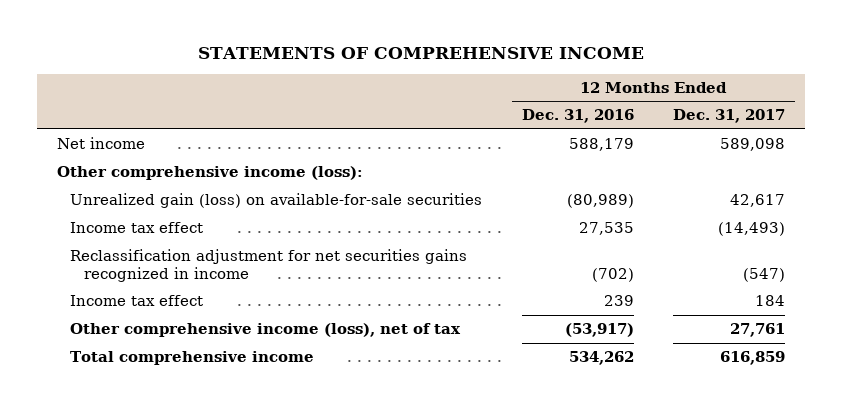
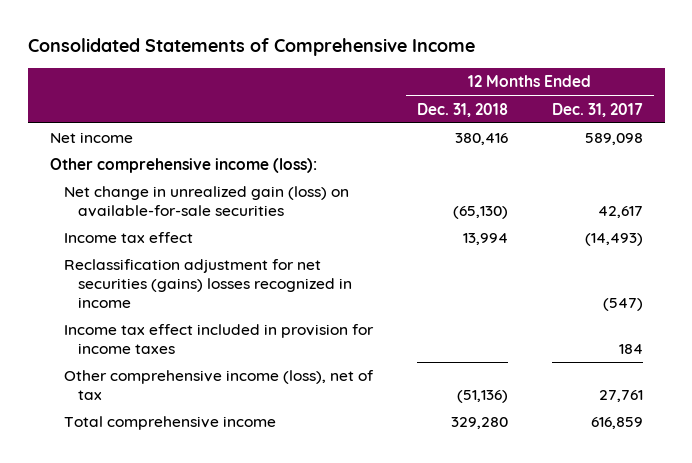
[197,47,644,60] STATEMENTS OF COMPREHENSIVE INCOME -> [27,37,475,56] Consolidated Statements of Comprehensive Income
[521,109,634,124] Dec. 31, 2016 -> none
none -> [416,102,508,117] Dec. 31, 2018
[70,193,483,209] Unrealized gain (loss) on available-for-sale securities -> [63,186,349,218] Net change in unrealized gain (loss) on available-for-sale securities
[70,249,468,282] Reclassification adjustment for net securities gains recognized in income -> [63,259,352,308] Reclassification adjustment for net securities (gains) losses recognized in income
[70,295,204,307] Income tax effect -> [63,324,374,355] Income tax effect included in provision for income taxes

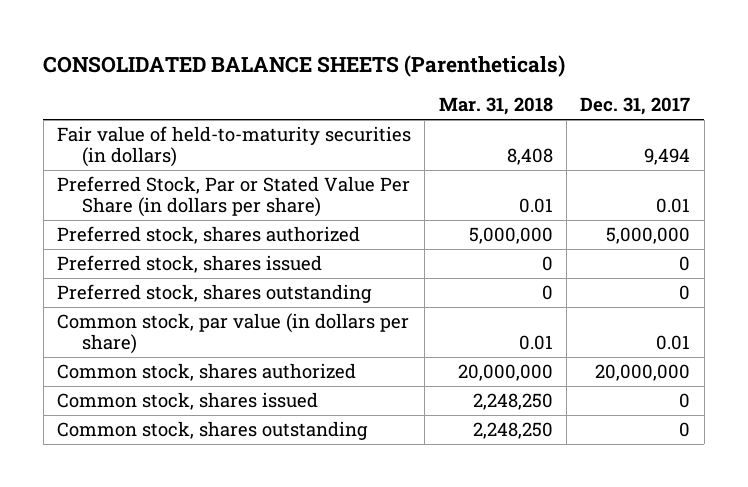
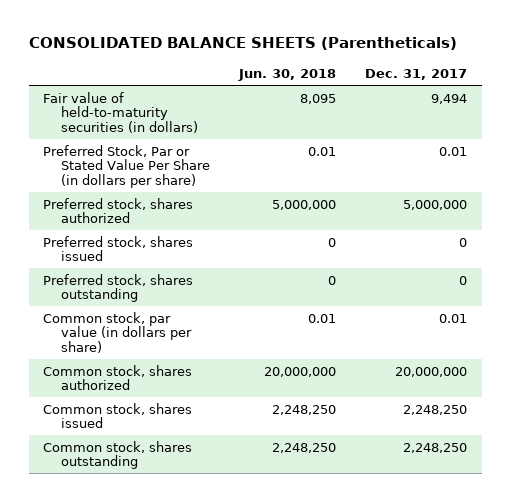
[438,97,553,116] Mar. 31, 2018 -> none
none -> [238,68,337,81] Jun. 30, 2018
[679,393,691,409] 0 -> [403,404,468,415] 2,248,250
[679,422,691,438] 0 -> [403,442,468,453] 2,248,250

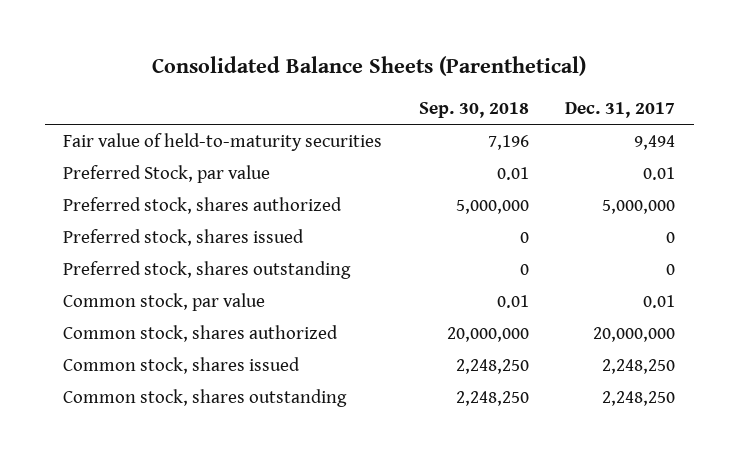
[28,37,457,51] CONSOLIDATED BALANCE SHEETS (Parentheticals) -> [152,56,587,77] Consolidated Balance Sheets (Parenthetical)
[238,68,337,81] Jun. 30, 2018 -> none
none -> [418,101,529,118] Sep. 30, 2018
[43,91,198,133] Fair value of held-to-maturity securities (in dollars) -> [62,132,382,151] Fair value of held-to-maturity securities
[43,144,210,188] Preferred Stock, Par or Stated Value Per Share (in dollars per share) -> [62,164,270,183] Preferred Stock, par value
[43,311,192,353] Common stock, par value (in dollars per share) -> [62,292,265,311] Common stock, par value

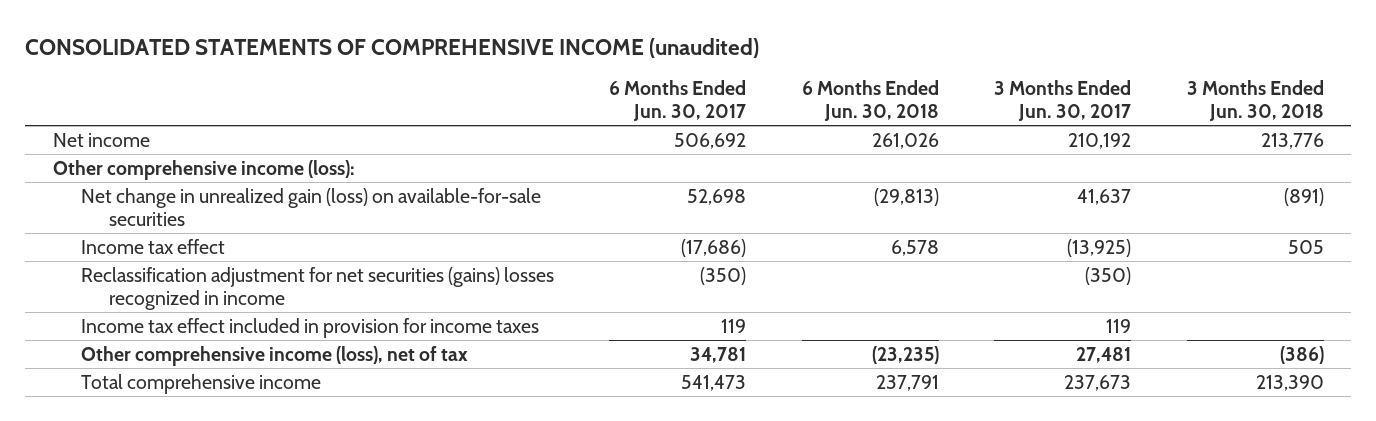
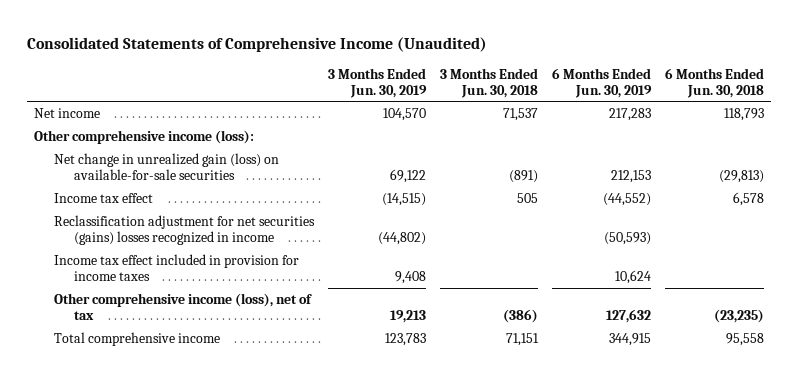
[24,38,759,59] CONSOLIDATED STATEMENTS OF COMPREHENSIVE INCOME (unaudited) -> [27,36,488,52] Consolidated Statements of Comprehensive Income (Unaudited)
[609,80,747,122] 6 Months Ended Jun. 30, 2017 -> none
[994,80,1132,122] 3 Months Ended Jun. 30, 2017 -> none
none -> [327,67,427,98] 3 Months Ended Jun. 30, 2019
none -> [552,67,653,98] 6 Months Ended Jun. 30, 2019
[871,132,939,149] 261,026 -> [724,107,765,121] 118,793
[1260,132,1324,149] 213,776 -> [503,107,539,121] 71,537
[875,374,939,391] 237,791 -> [726,332,765,346] 95,558
[1255,374,1324,391] 213,390 -> [506,332,540,346] 71,151

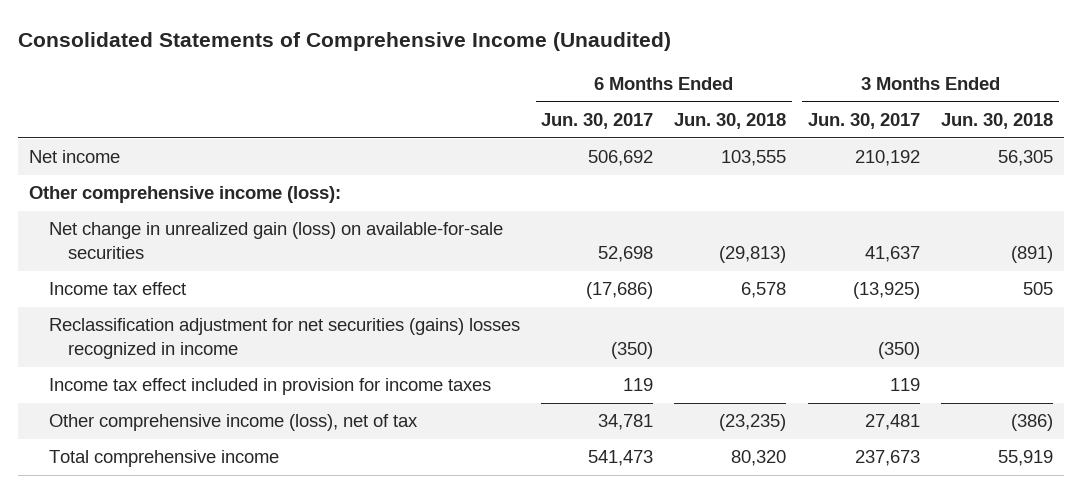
[327,67,427,98] 3 Months Ended Jun. 30, 2019 -> none
[552,67,653,98] 6 Months Ended Jun. 30, 2019 -> none
none -> [541,112,654,129] Jun. 30, 2017
none -> [807,112,920,129] Jun. 30, 2017
[503,107,539,121] 71,537 -> [998,150,1054,167] 56,305
[724,107,765,121] 118,793 -> [721,150,787,167] 103,555
[506,332,540,346] 71,151 -> [998,450,1054,467] 55,919
[726,332,765,346] 95,558 -> [731,450,787,467] 80,320

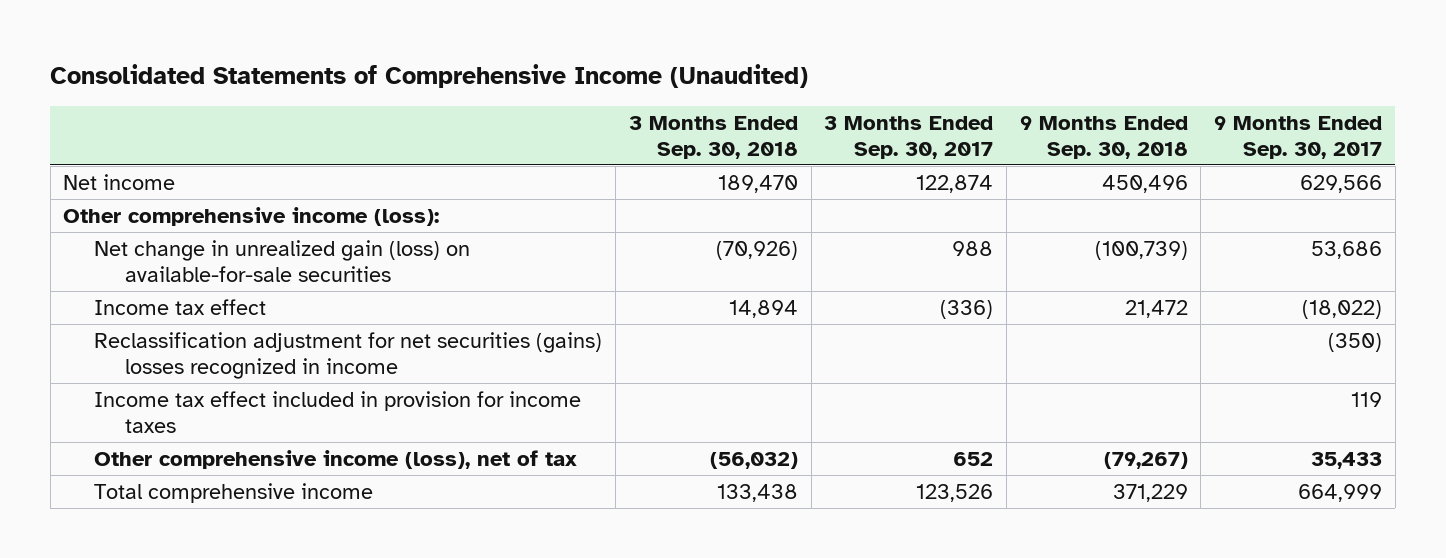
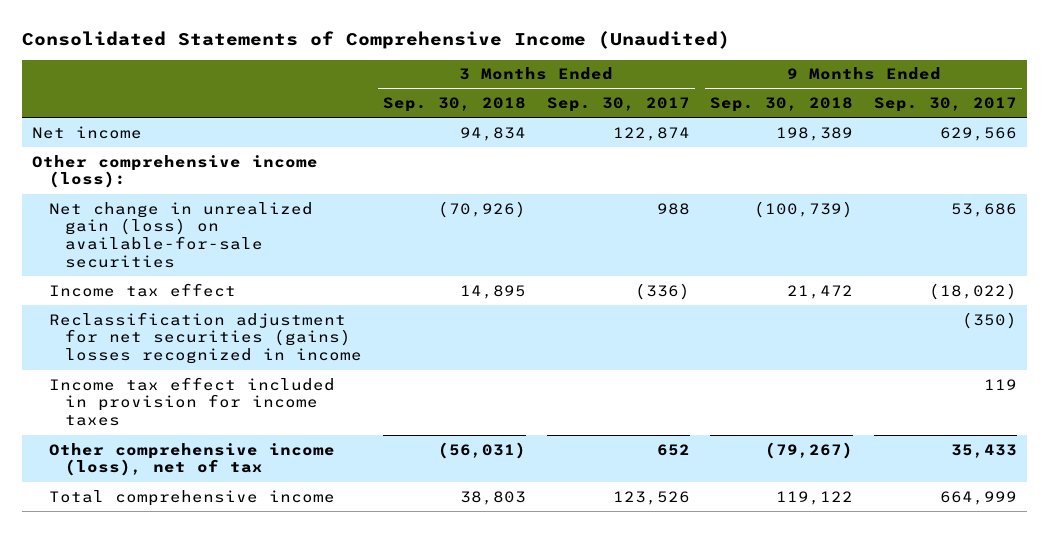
[717,175,798,194] 189,470 -> [459,126,526,141] 94,834
[1101,175,1188,194] 450,496 -> [776,126,854,141] 198,389
[728,300,798,319] 14,894 -> [459,284,526,299] 14,895
[709,452,798,470] (56,032) -> [437,441,526,459] (56,031)
[716,484,798,503] 133,438 -> [459,490,526,505] 38,803
[1112,484,1188,503] 371,229 -> [776,490,854,505] 119,122

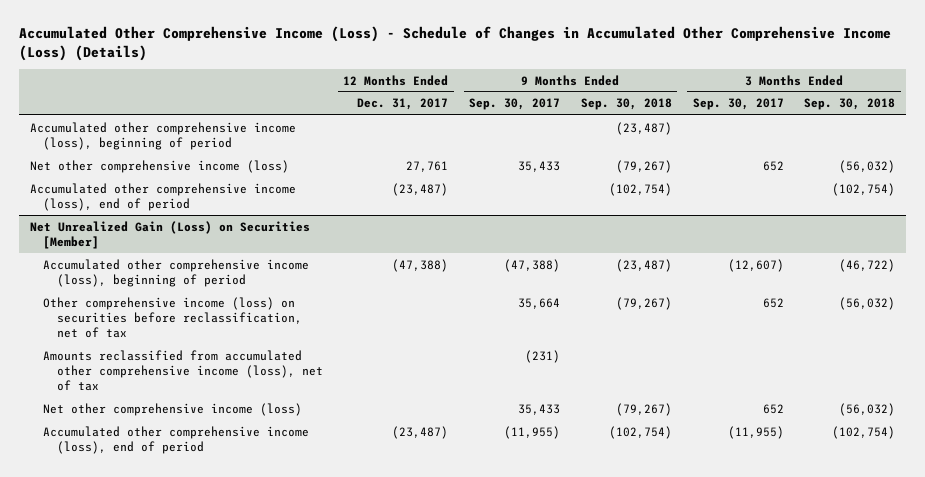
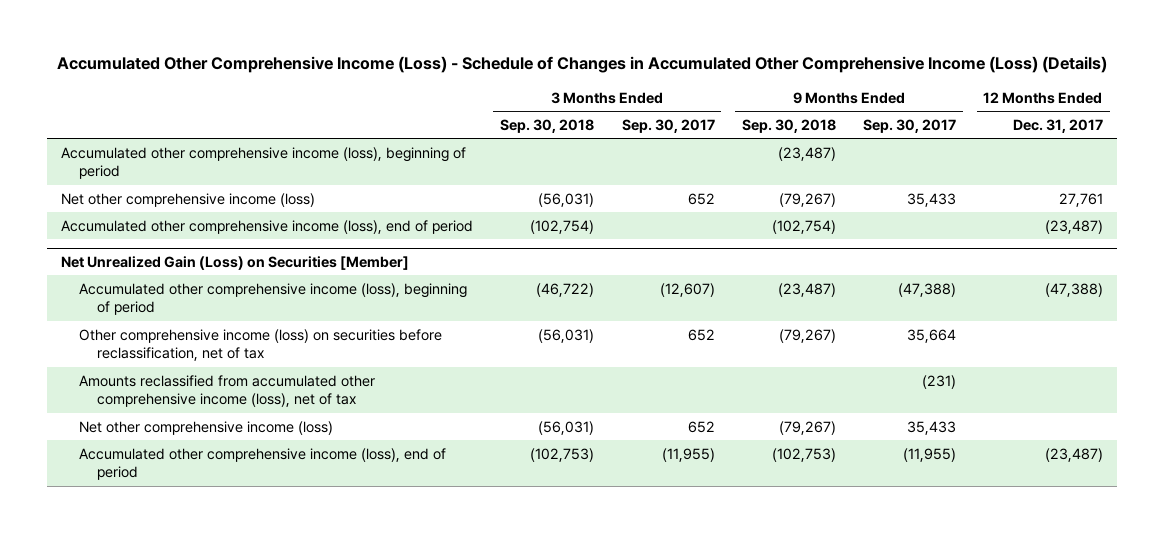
[839,159,896,173] (56,032) -> [538,192,595,207] (56,031)
[839,296,896,310] (56,032) -> [538,328,595,343] (56,031)
[839,402,896,416] (56,032) -> [538,420,595,435] (56,031)
[608,425,672,439] (102,754) -> [771,447,836,462] (102,753)
[832,425,896,439] (102,754) -> [530,447,595,462] (102,753)

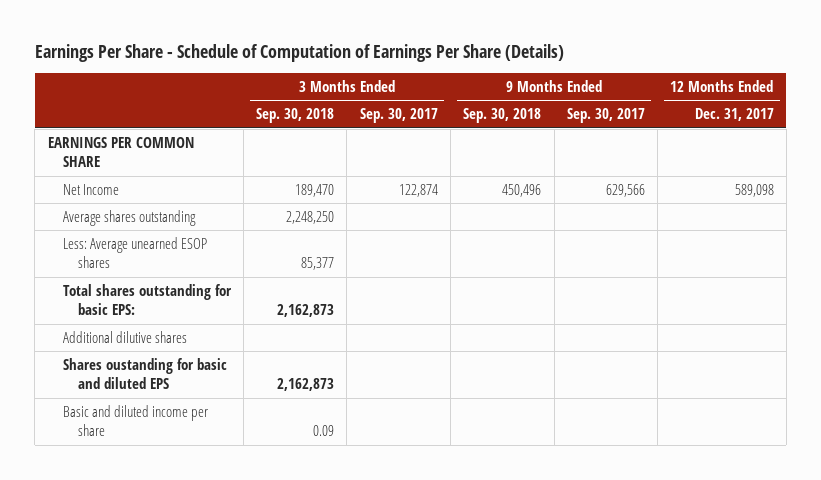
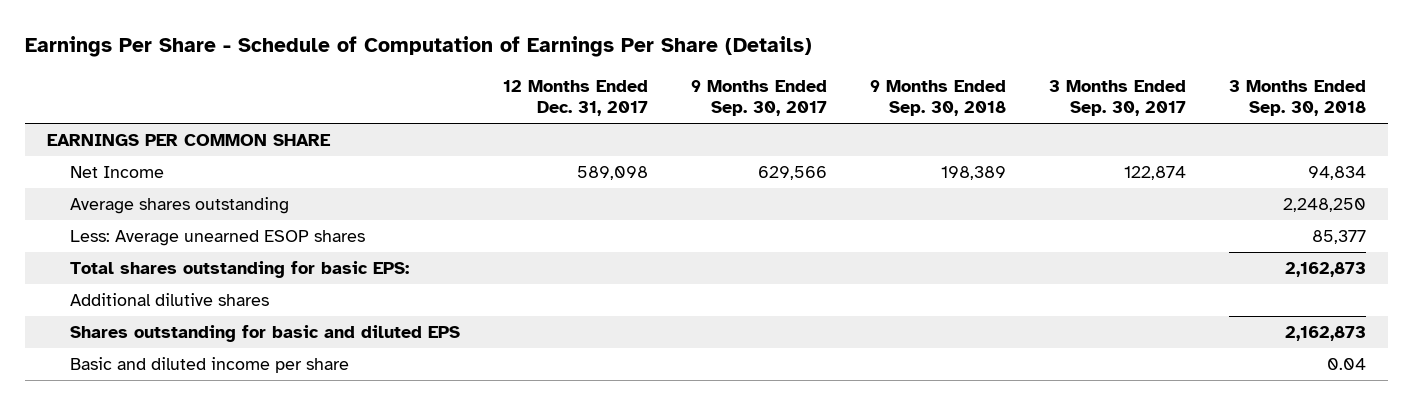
[295,183,335,197] 189,470 -> [1308,165,1367,180] 94,834
[502,183,542,197] 450,496 -> [941,165,1007,180] 198,389
[62,357,227,390] Shares oustanding for basic and diluted EPS -> [69,324,460,342] Shares outstanding for basic and diluted EPS
[313,425,335,437] 0.09 -> [1327,357,1367,370] 0.04

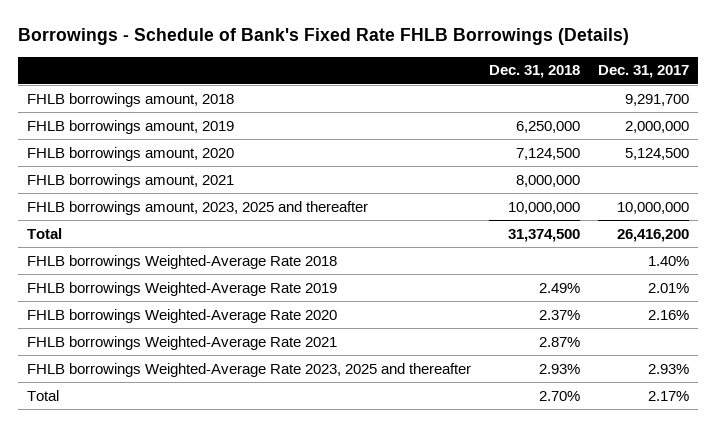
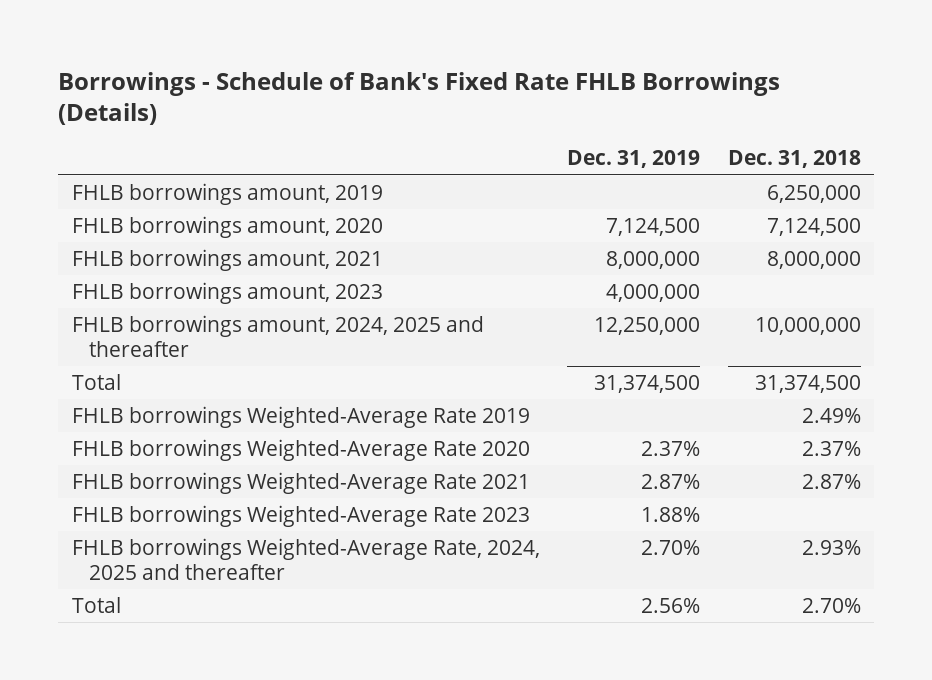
[597,65,689,79] Dec. 31, 2017 -> none
none -> [567,150,701,169] Dec. 31, 2019
[26,92,234,107] FHLB borrowings amount, 2018 -> none
none -> [71,281,383,304] FHLB borrowings amount, 2023
[26,200,368,215] FHLB borrowings amount, 2023, 2025 and thereafter -> [71,314,484,357] FHLB borrowings amount, 2024, 2025 and thereafter
[26,254,337,269] FHLB borrowings Weighted-Average Rate 2018 -> none
none -> [71,504,530,527] FHLB borrowings Weighted-Average Rate 2023
[26,362,471,377] FHLB borrowings Weighted-Average Rate 2023, 2025 and thereafter -> [71,537,540,580] FHLB borrowings Weighted-Average Rate, 2024, 2025 and thereafter

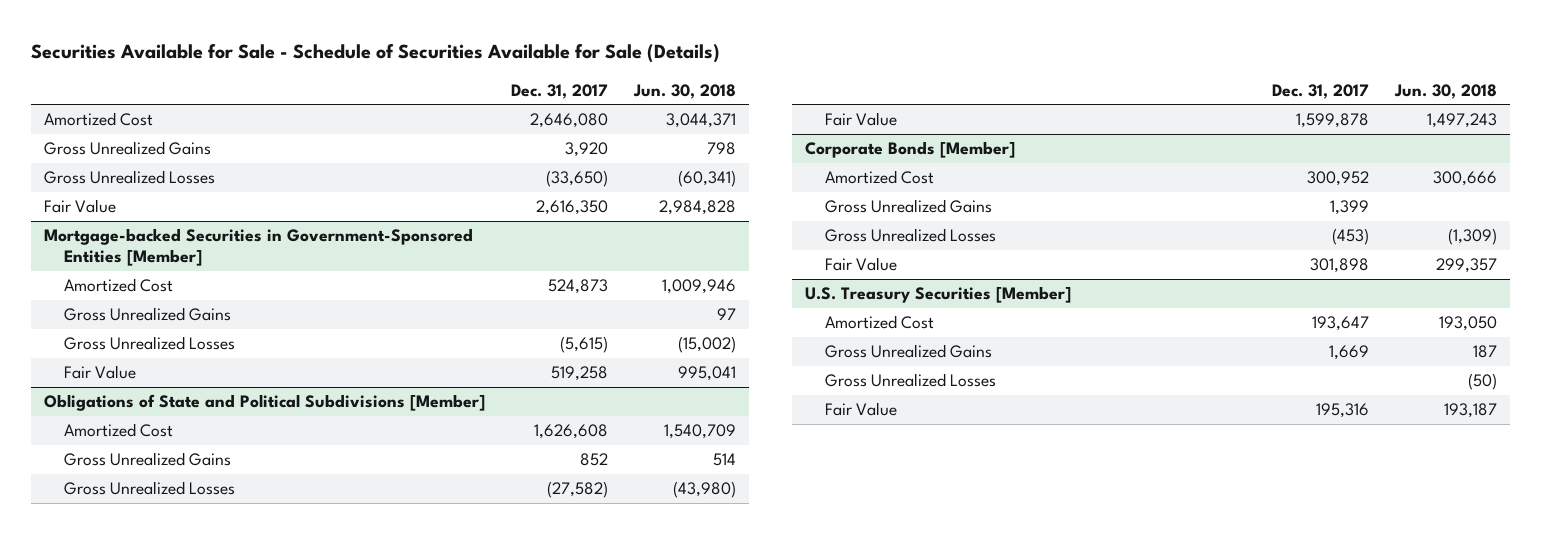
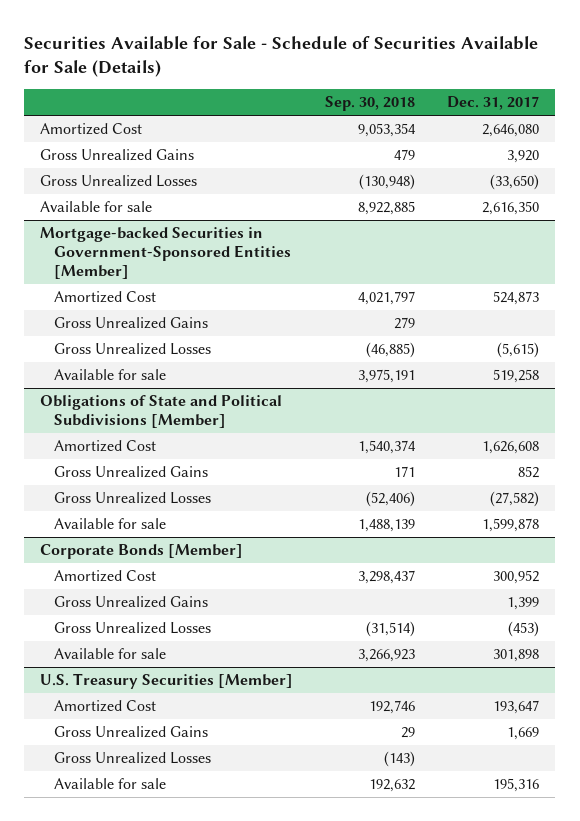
[632,83,736,99] Jun. 30, 2018 -> none
none -> [325,96,416,112] Sep. 30, 2018
[43,199,116,214] Fair Value -> [40,201,153,213] Available for sale
[63,365,136,380] Fair Value -> [53,369,166,381] Available for sale
[825,112,898,127] Fair Value -> [53,518,166,530] Available for sale
[825,257,898,272] Fair Value -> [53,648,166,660] Available for sale
[825,402,898,417] Fair Value -> [53,778,166,790] Available for sale

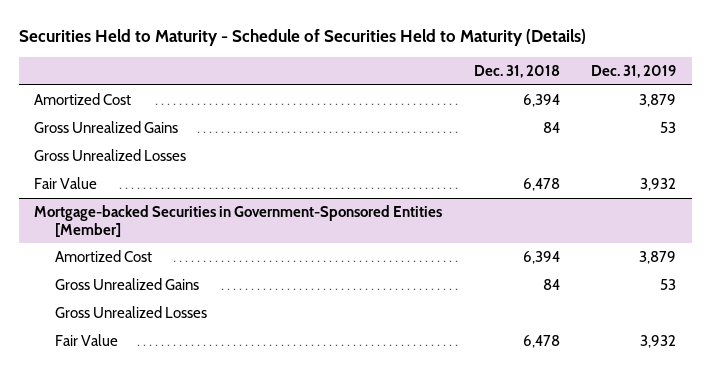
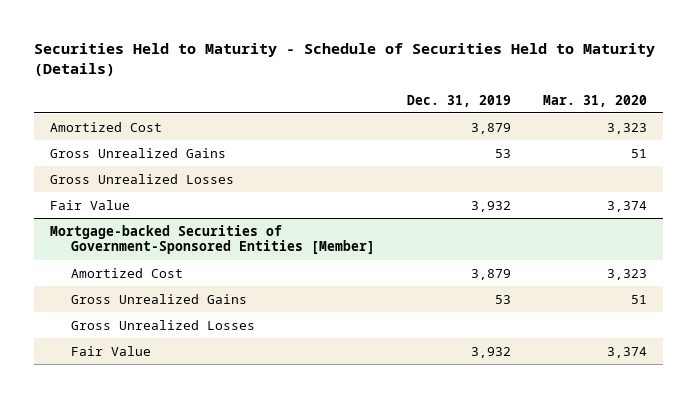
[473,65,560,79] Dec. 31, 2018 -> none
none -> [542,94,647,107] Mar. 31, 2020
[34,205,443,237] Mortgage-backed Securities in Government-Sponsored Entities [Member] -> [50,224,375,255] Mortgage-backed Securities of Government-Sponsored Entities [Member]

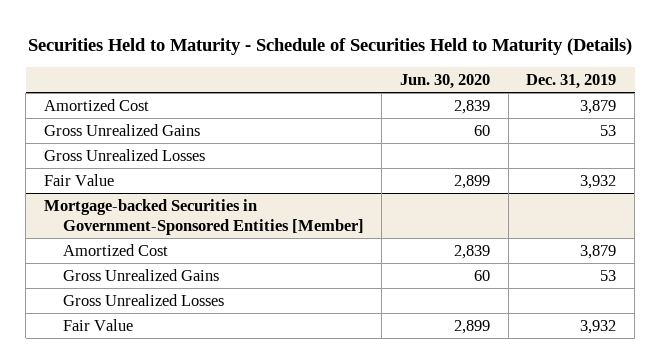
[542,94,647,107] Mar. 31, 2020 -> none
none -> [400,74,491,90] Jun. 30, 2020
[50,224,375,255] Mortgage-backed Securities of Government-Sponsored Entities [Member] -> [44,198,364,236] Mortgage-backed Securities in Government-Sponsored Entities [Member]

